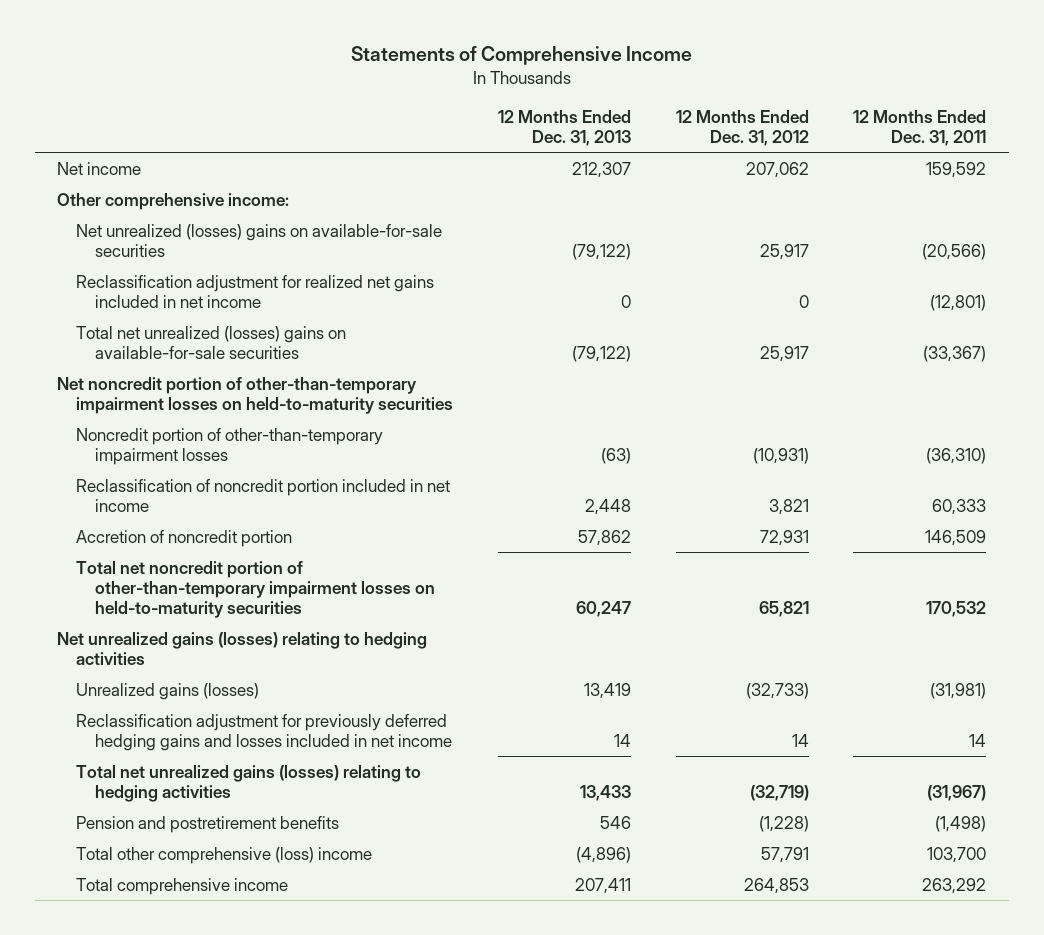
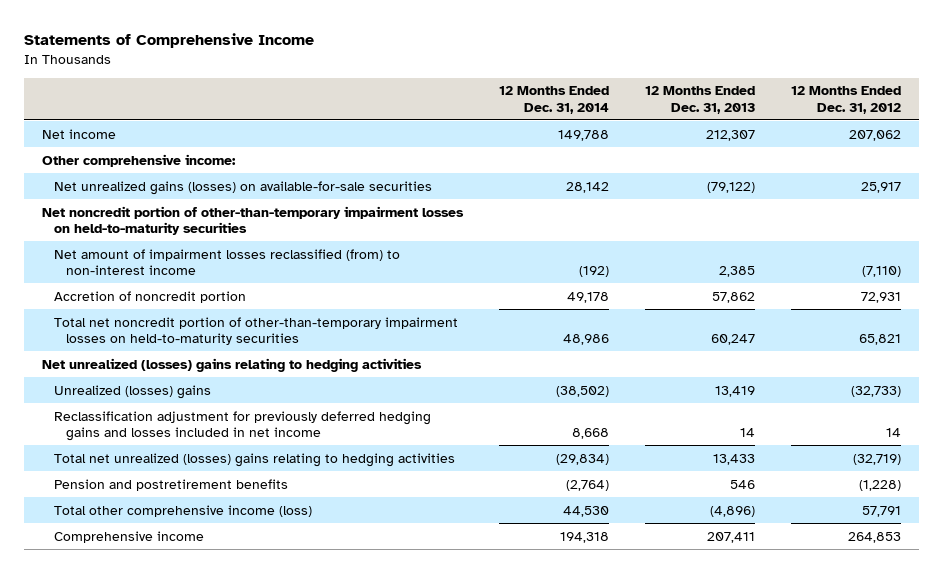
[853,110,987,147] 12 Months Ended Dec. 31, 2011 -> none
none -> [498,86,609,114] 12 Months Ended Dec. 31, 2014
[76,274,435,308] Reclassification adjustment for realized net gains included in net income -> none
[76,325,347,359] Total net unrealized (losses) gains on available-for-sale securities -> none
[76,223,443,257] Net unrealized (losses) gains on available-for-sale securities -> [53,180,432,195] Net unrealized gains (losses) on available-for-sale securities
[76,427,384,465] Noncredit portion of other-than-temporary impairment losses -> none
[76,478,451,512] Reclassification of noncredit portion included in net income -> none
none -> [53,248,400,276] Net amount of impairment losses reclassified (from) to non-interest income
[57,631,428,665] Net unrealized gains (losses) relating to hedging activities -> [41,357,422,372] Net unrealized (losses) gains relating to hedging activities
[76,682,260,700] Unrealized gains (losses) -> [53,384,211,399] Unrealized (losses) gains
[76,764,422,802] Total net unrealized gains (losses) relating to hedging activities -> [53,452,455,467] Total net unrealized (losses) gains relating to hedging activities
[76,846,373,864] Total other comprehensive (loss) income -> [53,504,312,517] Total other comprehensive income (loss)
[76,877,289,895] Total comprehensive income -> [53,530,204,543] Comprehensive income

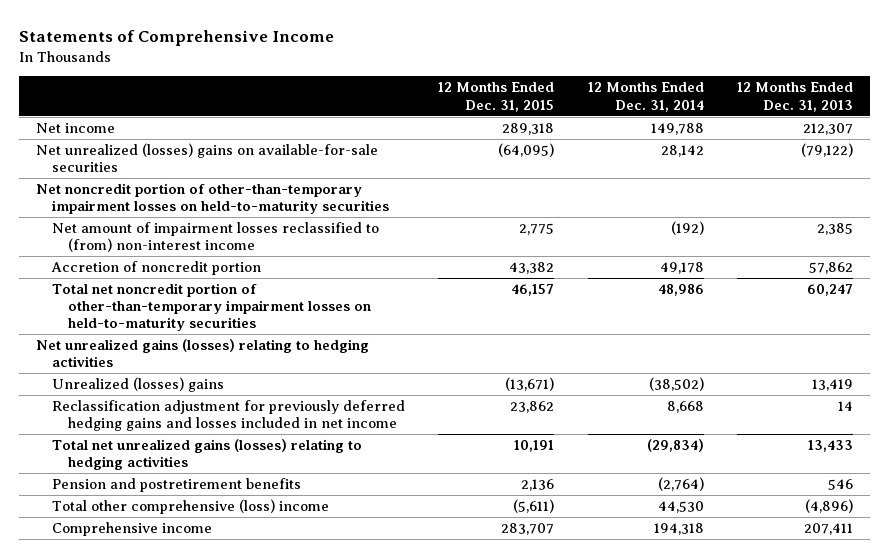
[790,86,901,114] 12 Months Ended Dec. 31, 2012 -> none
none -> [438,82,555,112] 12 Months Ended Dec. 31, 2015
[41,153,236,167] Other comprehensive income: -> none
[53,180,432,195] Net unrealized gains (losses) on available-for-sale securities -> [35,143,378,173] Net unrealized (losses) gains on available-for-sale securities
[53,248,400,276] Net amount of impairment losses reclassified (from) to non-interest income -> [51,222,379,253] Net amount of impairment losses reclassified to (from) non-interest income
[41,357,422,372] Net unrealized (losses) gains relating to hedging activities -> [35,339,369,368] Net unrealized gains (losses) relating to hedging activities
[53,452,455,467] Total net unrealized (losses) gains relating to hedging activities -> [51,439,362,471] Total net unrealized gains (losses) relating to hedging activities
[53,504,312,517] Total other comprehensive income (loss) -> [51,499,329,515] Total other comprehensive (loss) income

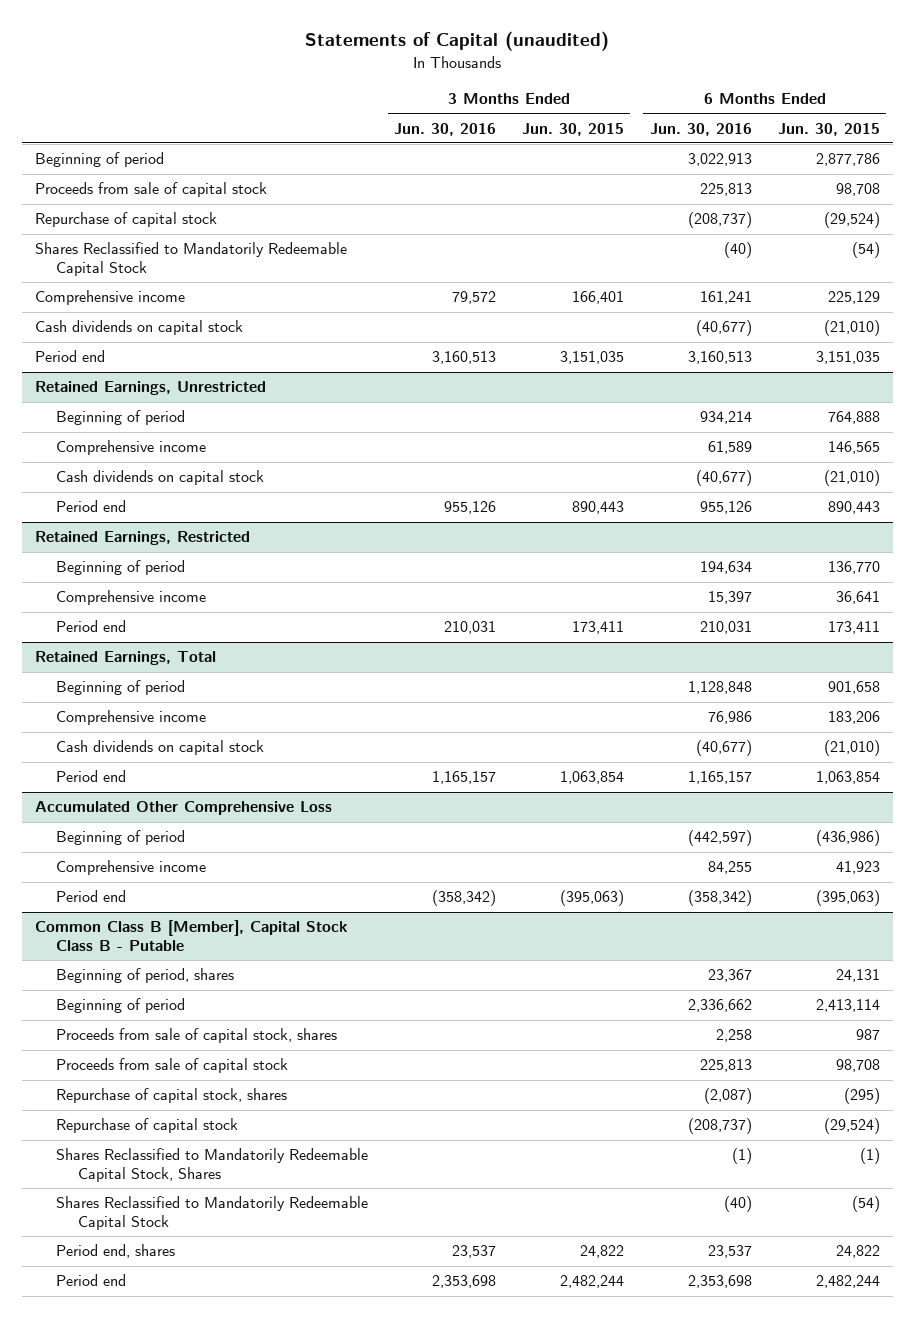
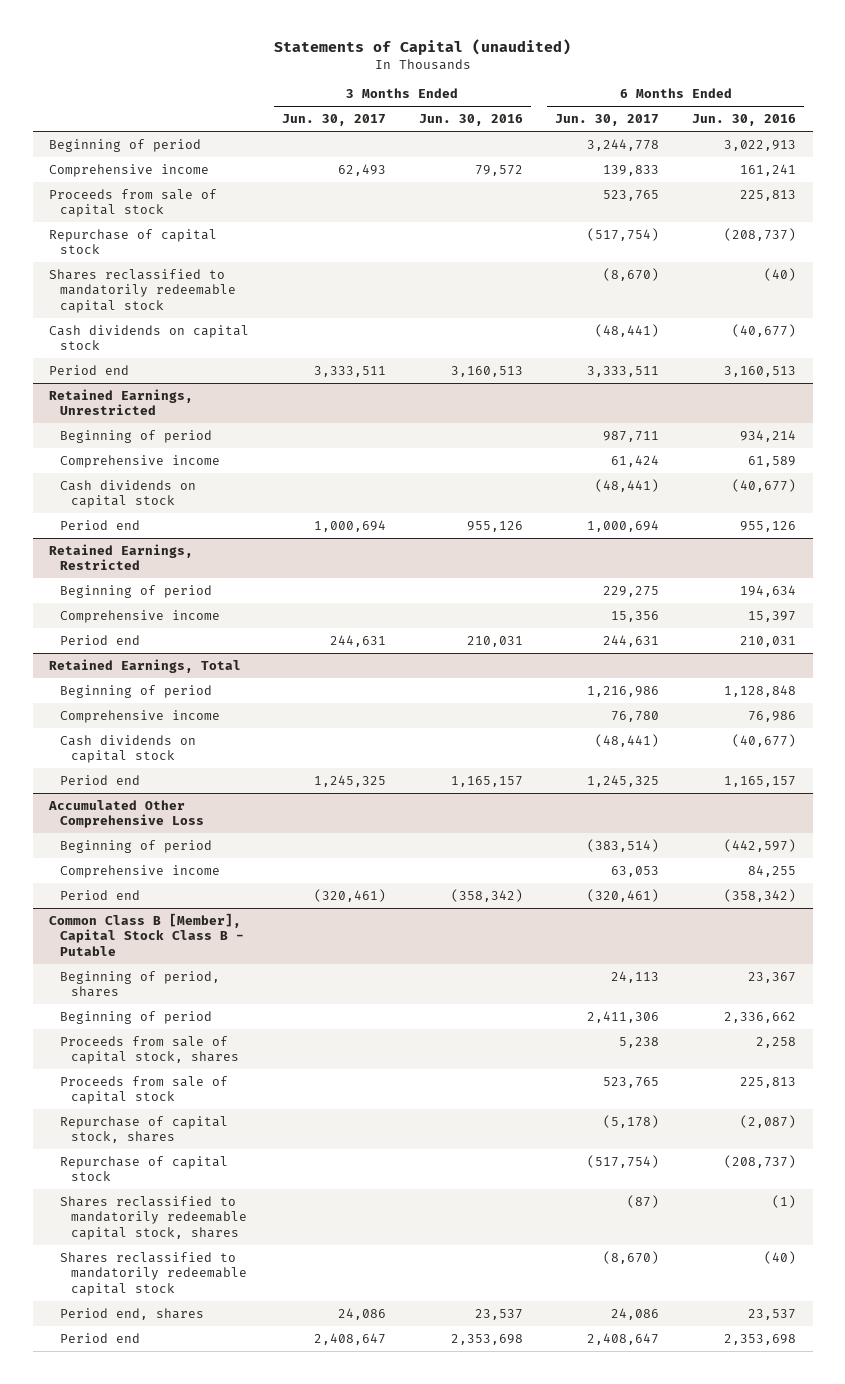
[522,122,625,136] Jun. 30, 2015 -> none
[777,122,880,136] Jun. 30, 2015 -> none
none -> [281,113,386,126] Jun. 30, 2017
none -> [555,113,660,126] Jun. 30, 2017
[34,290,185,306] Comprehensive income -> [48,163,209,177] Comprehensive income
[34,242,347,277] Shares Reclassified to Mandatorily Redeemable Capital Stock -> [48,268,236,313] Shares reclassified to mandatorily redeemable capital stock
[56,1148,369,1183] Shares Reclassified to Mandatorily Redeemable Capital Stock, Shares -> [59,1195,247,1240] Shares reclassified to mandatorily redeemable capital stock, shares
[56,1196,369,1231] Shares Reclassified to Mandatorily Redeemable Capital Stock -> [59,1251,247,1296] Shares reclassified to mandatorily redeemable capital stock

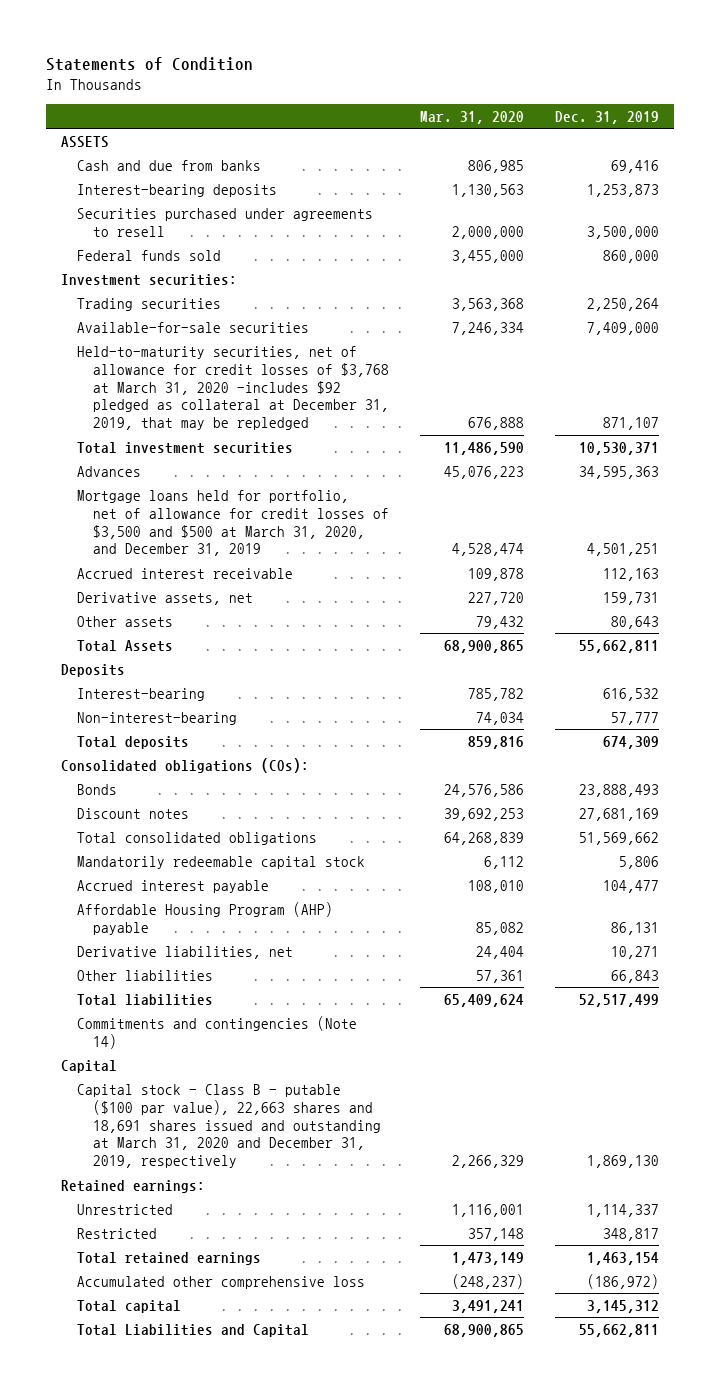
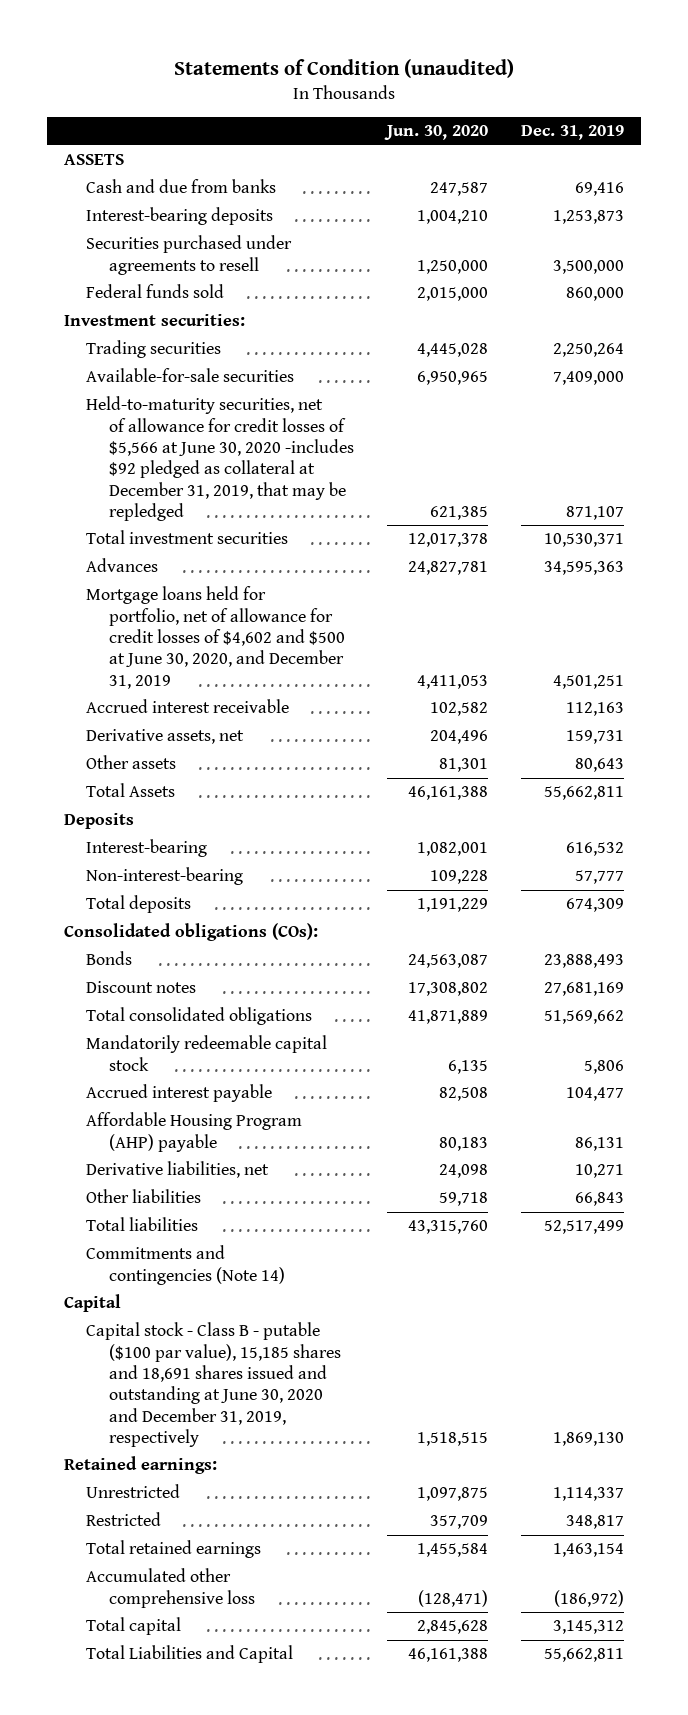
[46,57,254,72] Statements of Condition -> [173,58,514,78] Statements of Condition (unaudited)
[419,110,524,124] Mar. 31, 2020 -> none
none -> [383,125,488,141] Jun. 30, 2020
[77,345,390,431] Held-to-maturity securities, net of allowance for credit losses of $3,768 at March 31, 2020 -includes $92 pledged as collateral at December 31, 2019, that may be repledged -> [86,396,354,521] Held-to-maturity securities, net of allowance for credit losses of $5,566 at June 30, 2020 -includes $92 pledged as collateral at December 31, 2019, that may be repledged
[77,489,390,557] Mortgage loans held for portfolio, net of allowance for credit losses of $3,500 and $500 at March 31, 2020, and December 31, 2019 -> [86,586,345,689] Mortgage loans held for portfolio, net of allowance for credit losses of $4,602 and $500 at June 30, 2020, and December 31, 2019
[77,1083,382,1169] Capital stock - Class B - putable ($100 par value), 22,663 shares and 18,691 shares issued and outstanding at March 31, 2020 and December 31, 2019, respectively -> [86,1322,341,1447] Capital stock - Class B - putable ($100 par value), 15,185 shares and 18,691 shares issued and outstanding at June 30, 2020 and December 31, 2019, respectively

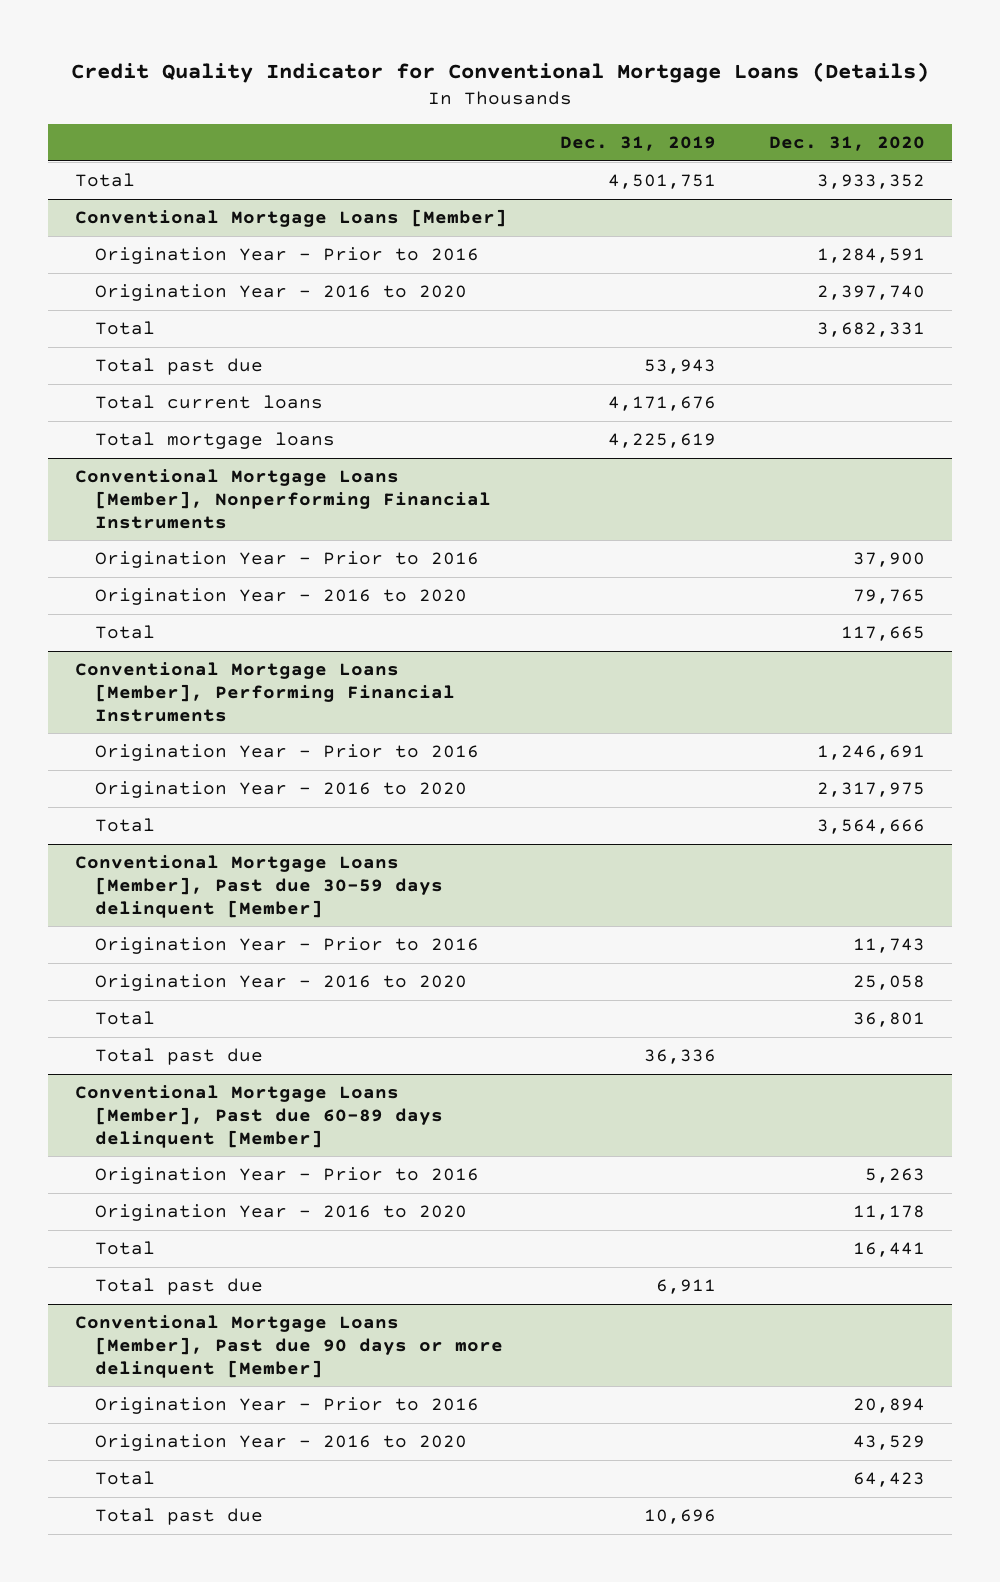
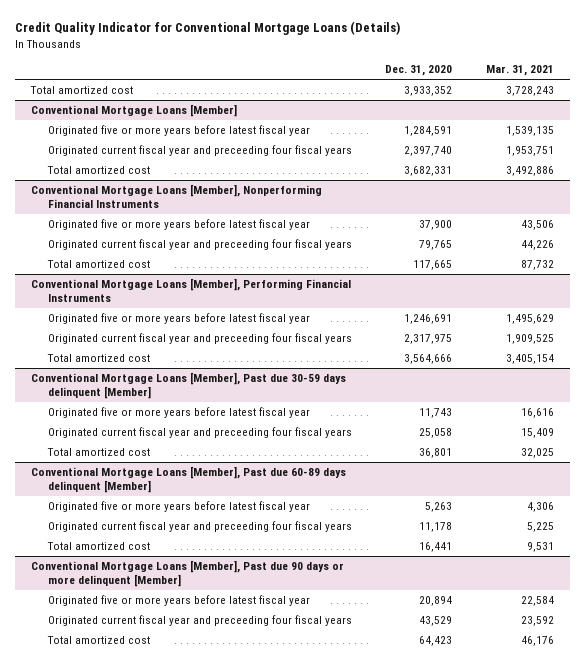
[560,135,717,151] Dec. 31, 2019 -> none
none -> [485,65,554,77] Mar. 31, 2021
[74,173,135,188] Total -> [30,86,134,95] Total amortized cost
[95,358,264,376] Total past due -> none
[95,395,324,410] Total current loans -> none
[95,432,336,450] Total mortgage loans -> none
[95,247,480,265] Origination Year - Prior to 2016 -> [47,125,310,137] Originated five or more years before latest fiscal year
[95,284,468,302] Origination Year - 2016 to 2020 -> [47,145,352,157] Originated current fiscal year and preceeding four fiscal years
[95,321,156,336] Total -> [46,166,150,175] Total amortized cost
[95,551,480,569] Origination Year - Prior to 2016 -> [47,219,310,231] Originated five or more years before latest fiscal year
[95,588,468,606] Origination Year - 2016 to 2020 -> [47,239,352,251] Originated current fiscal year and preceeding four fiscal years
[95,625,156,640] Total -> [46,260,150,269] Total amortized cost
[95,744,480,762] Origination Year - Prior to 2016 -> [47,313,310,325] Originated five or more years before latest fiscal year
[95,781,468,799] Origination Year - 2016 to 2020 -> [47,333,352,345] Originated current fiscal year and preceeding four fiscal years
[95,818,156,833] Total -> [46,354,150,363] Total amortized cost
[95,1048,264,1066] Total past due -> none
[95,937,480,955] Origination Year - Prior to 2016 -> [47,407,310,419] Originated five or more years before latest fiscal year
[95,974,468,992] Origination Year - 2016 to 2020 -> [47,427,352,439] Originated current fiscal year and preceeding four fiscal years
[95,1011,156,1026] Total -> [46,448,150,457] Total amortized cost
[95,1278,264,1296] Total past due -> none
[95,1167,480,1185] Origination Year - Prior to 2016 -> [47,501,310,513] Originated five or more years before latest fiscal year
[95,1204,468,1222] Origination Year - 2016 to 2020 -> [47,521,352,533] Originated current fiscal year and preceeding four fiscal years
[95,1241,156,1256] Total -> [46,542,150,551] Total amortized cost
[95,1508,264,1526] Total past due -> none
[95,1397,480,1415] Origination Year - Prior to 2016 -> [47,595,310,607] Originated five or more years before latest fiscal year
[95,1434,468,1452] Origination Year - 2016 to 2020 -> [47,615,352,627] Originated current fiscal year and preceeding four fiscal years
[95,1471,156,1486] Total -> [46,636,150,645] Total amortized cost

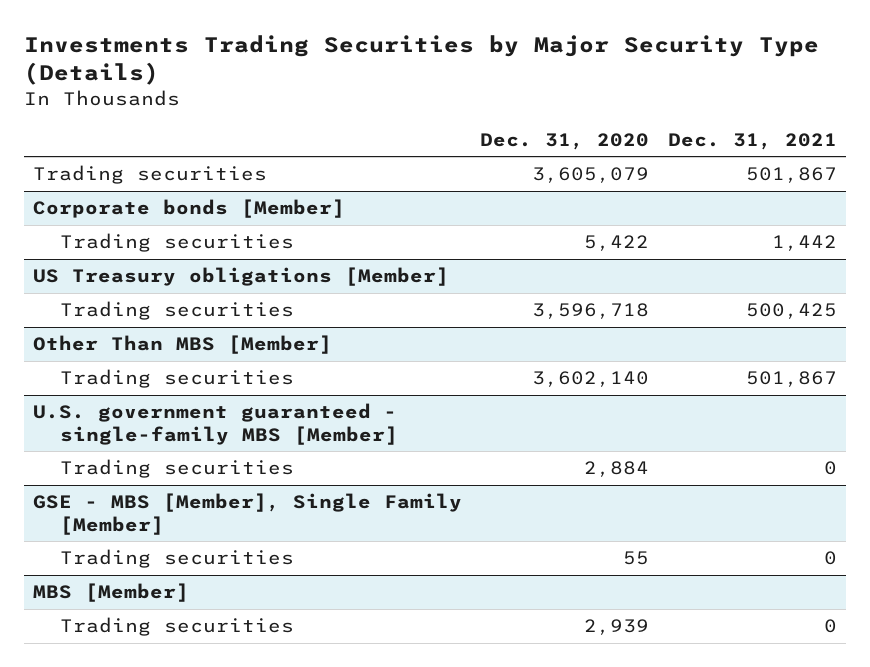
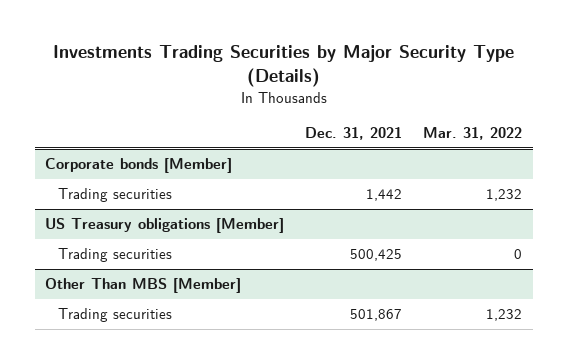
[480,132,650,150] Dec. 31, 2020 -> none
none -> [423,127,523,141] Mar. 31, 2022
[33,165,268,185] Trading securities -> none
[33,403,399,445] U.S. government guaranteed - single-family MBS [Member] -> none
[60,459,295,479] Trading securities -> none
[33,493,463,535] GSE - MBS [Member], Single Family [Member] -> none
[60,549,295,569] Trading securities -> none
[33,583,190,603] MBS [Member] -> none
[60,617,295,637] Trading securities -> none

